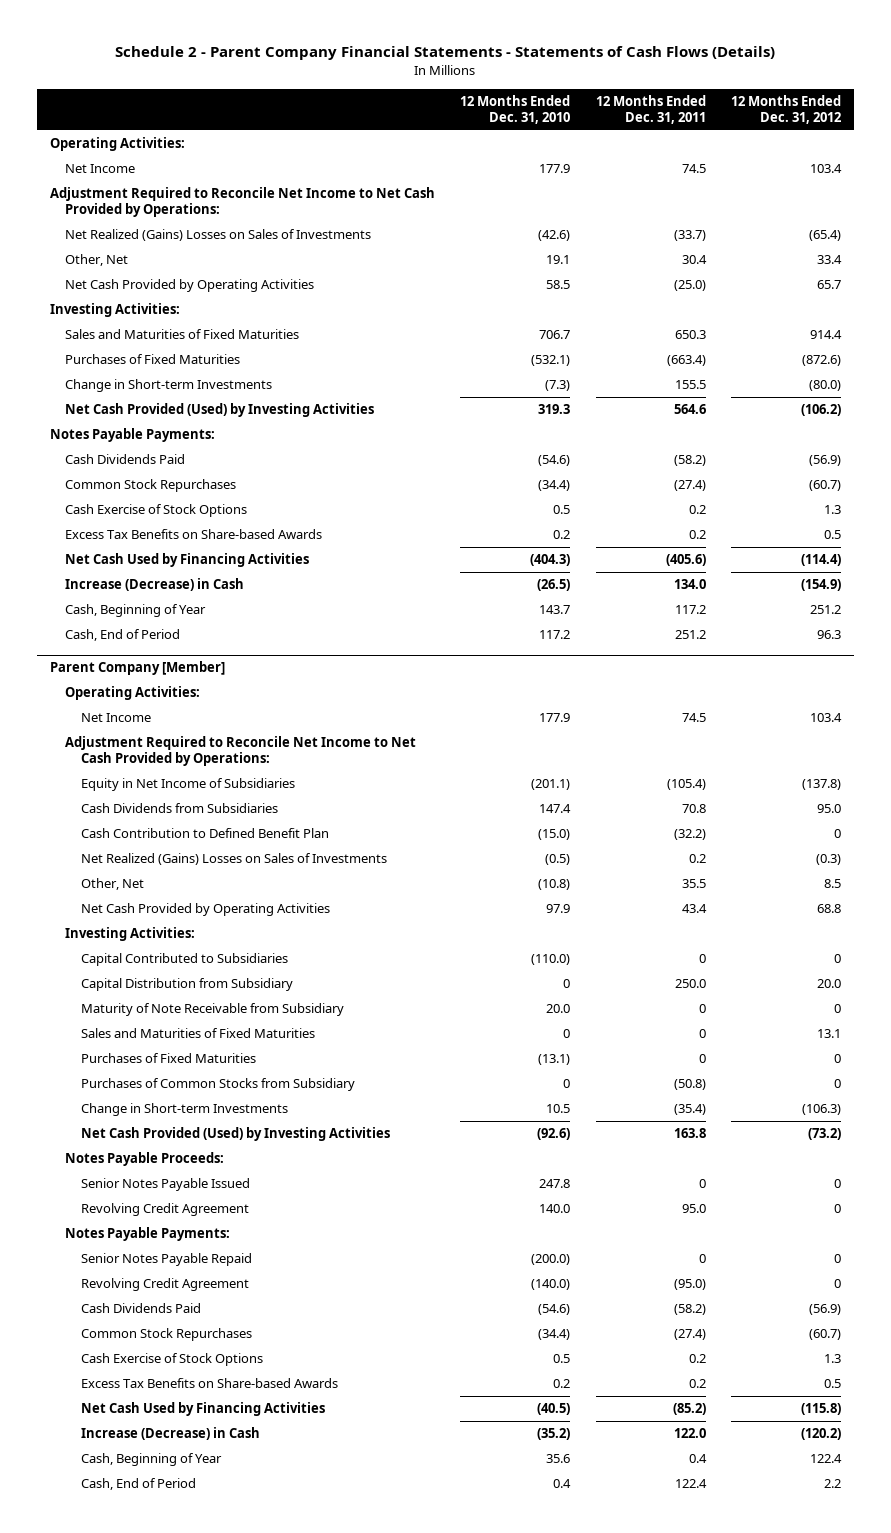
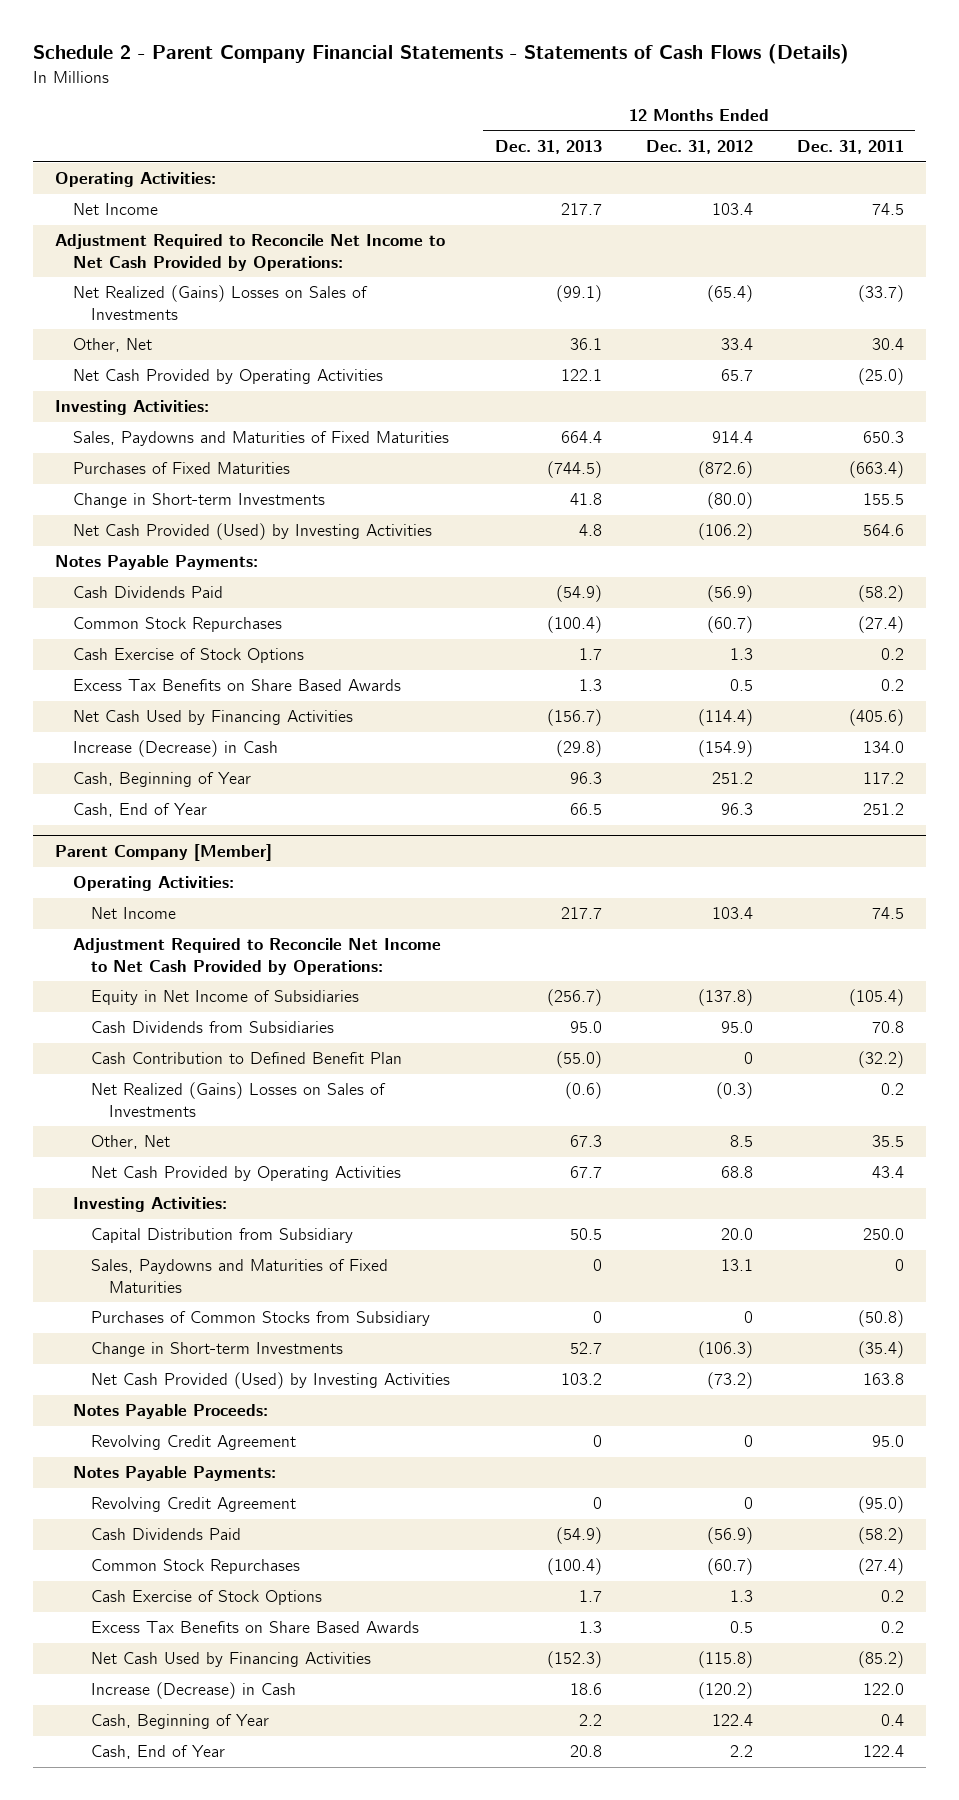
[460,94,571,124] 12 Months Ended Dec. 31, 2010 -> none
none -> [494,140,602,155] Dec. 31, 2013
[65,329,300,340] Sales and Maturities of Fixed Maturities -> [73,431,450,447] Sales, Paydowns and Maturities of Fixed Maturities
[65,529,323,540] Excess Tax Benefits on Share-based Awards -> [73,679,402,692] Excess Tax Benefits on Share Based Awards
[65,629,181,642] Cash, End of Period -> [73,803,208,818] Cash, End of Year
[80,953,288,967] Capital Contributed to Subsidiaries -> none
[80,1003,344,1017] Maturity of Note Receivable from Subsidiary -> none
[80,1053,256,1064] Purchases of Fixed Maturities -> none
[80,1028,315,1039] Sales and Maturities of Fixed Maturities -> [91,1259,389,1293] Sales, Paydowns and Maturities of Fixed Maturities
[80,1178,250,1192] Senior Notes Payable Issued -> none
[80,1253,252,1267] Senior Notes Payable Repaid -> none
[80,1378,338,1389] Excess Tax Benefits on Share-based Awards -> [91,1621,420,1634] Excess Tax Benefits on Share Based Awards
[80,1478,196,1491] Cash, End of Period -> [91,1745,226,1760] Cash, End of Year

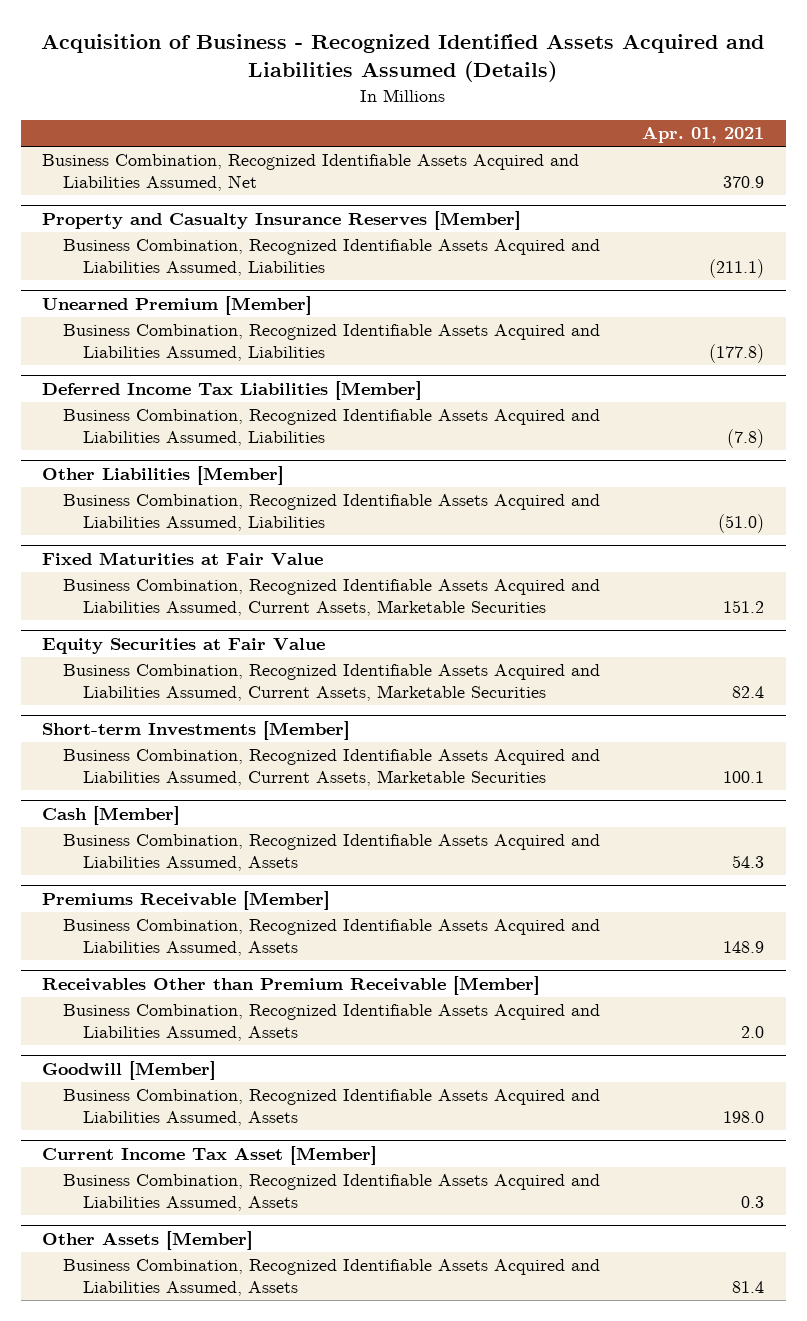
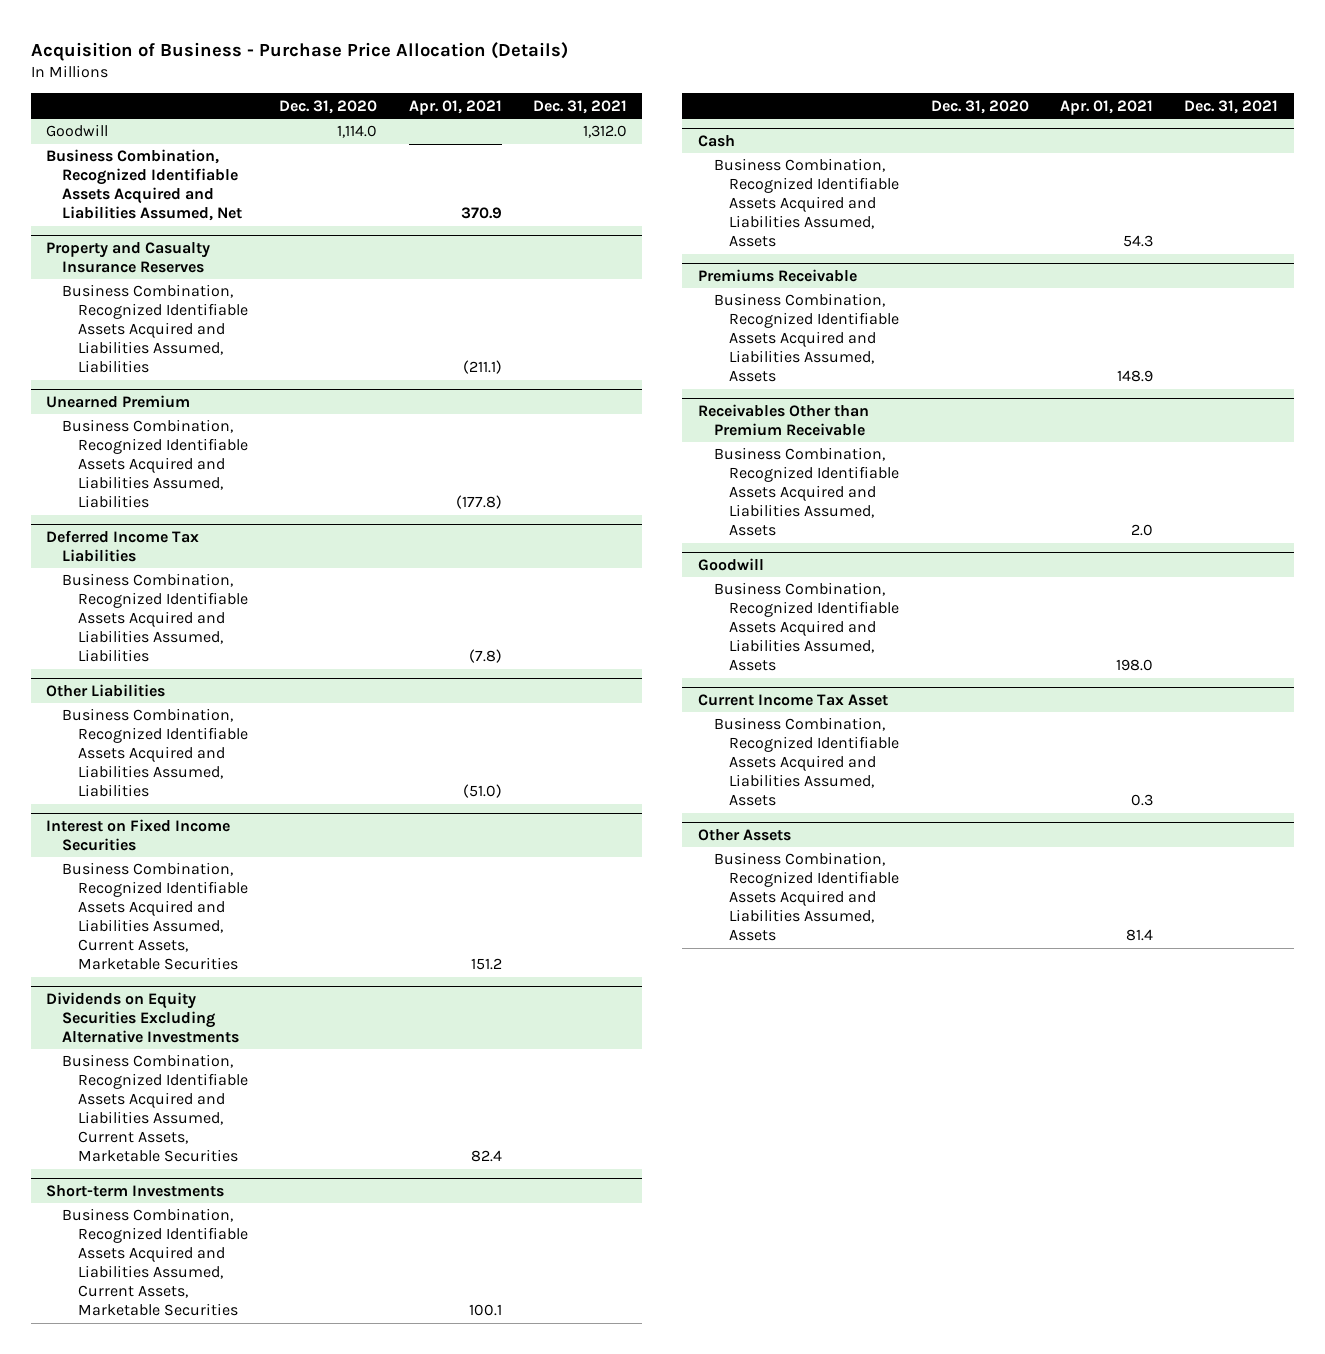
[41,34,765,83] Acquisition of Business - Recognized Identified Assets Acquired and Liabilities Assumed (Details) -> [30,41,568,61] Acquisition of Business - Purchase Price Allocation (Details)
none -> [279,99,378,114] Dec. 31, 2020
none -> [532,99,627,114] Dec. 31, 2021
none -> [46,124,109,138] Goodwill
[42,211,522,231] Property and Casualty Insurance Reserves [Member] -> [46,241,211,273] Property and Casualty Insurance Reserves
[42,296,313,316] Unearned Premium [Member] -> [46,394,191,408] Unearned Premium
[42,381,423,401] Deferred Income Tax Liabilities [Member] -> [46,529,200,562] Deferred Income Tax Liabilities
[42,466,285,486] Other Liabilities [Member] -> [46,683,166,697] Other Liabilities
[42,552,324,566] Fixed Maturities at Fair Value -> [46,818,231,851] Interest on Fixed Income Securities
[42,638,326,655] Equity Securities at Fair Value -> [46,991,240,1043] Dividends on Equity Securities Excluding Alternative Investments
[42,721,351,741] Short-term Investments [Member] -> [46,1184,225,1197] Short-term Investments
[42,806,181,826] Cash [Member] -> [698,134,736,147] Cash
[42,891,331,911] Premiums Receivable [Member] -> [698,268,858,282] Premiums Receivable
[42,976,541,996] Receivables Other than Premium Receivable [Member] -> [698,403,870,436] Receivables Other than Premium Receivable
[42,1061,217,1081] Goodwill [Member] -> [698,557,765,571] Goodwill
[42,1146,378,1166] Current Income Tax Asset [Member] -> [698,693,889,706] Current Income Tax Asset
[42,1231,254,1251] Other Assets [Member] -> [698,828,792,841] Other Assets

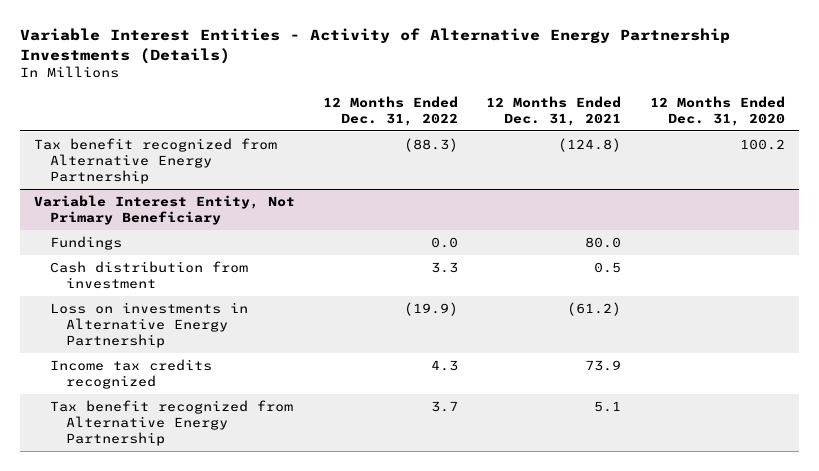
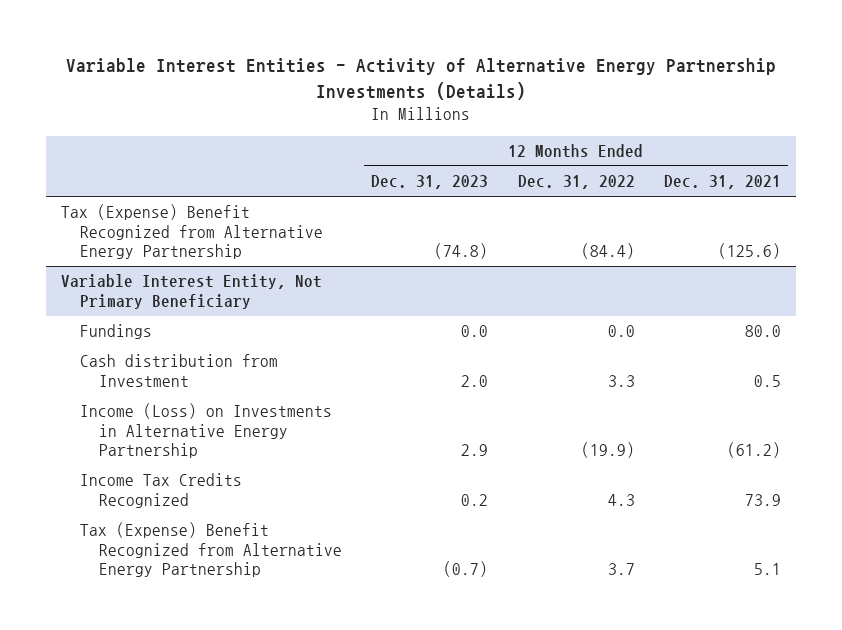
[649,95,785,126] 12 Months Ended Dec. 31, 2020 -> none
none -> [371,175,489,190] Dec. 31, 2023
[34,137,278,185] Tax benefit recognized from Alternative Energy Partnership -> [60,204,323,259] Tax (Expense) Benefit Recognized from Alternative Energy Partnership
[404,137,459,152] (88.3) -> [580,242,635,259] (84.4)
[558,137,622,152] (124.8) -> [718,242,782,259] (125.6)
[50,260,249,290] Cash distribution from investment -> [79,354,278,387] Cash distribution from Investment
[50,301,249,349] Loss on investments in Alternative Energy Partnership -> [79,403,332,458] Income (Loss) on Investments in Alternative Energy Partnership
[50,358,213,390] Income tax credits recognized -> [79,473,242,508] Income Tax Credits Recognized
[50,399,294,447] Tax benefit recognized from Alternative Energy Partnership -> [79,522,342,577] Tax (Expense) Benefit Recognized from Alternative Energy Partnership

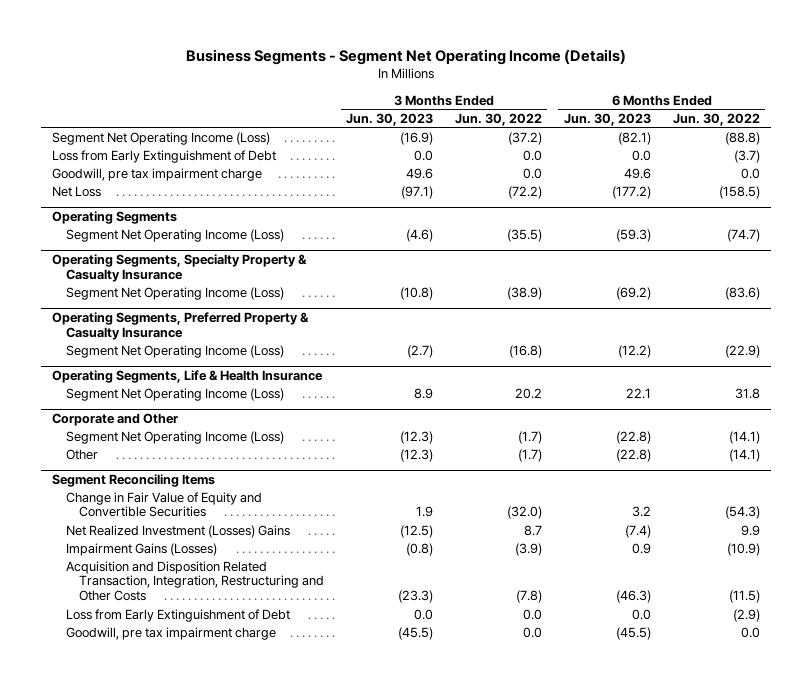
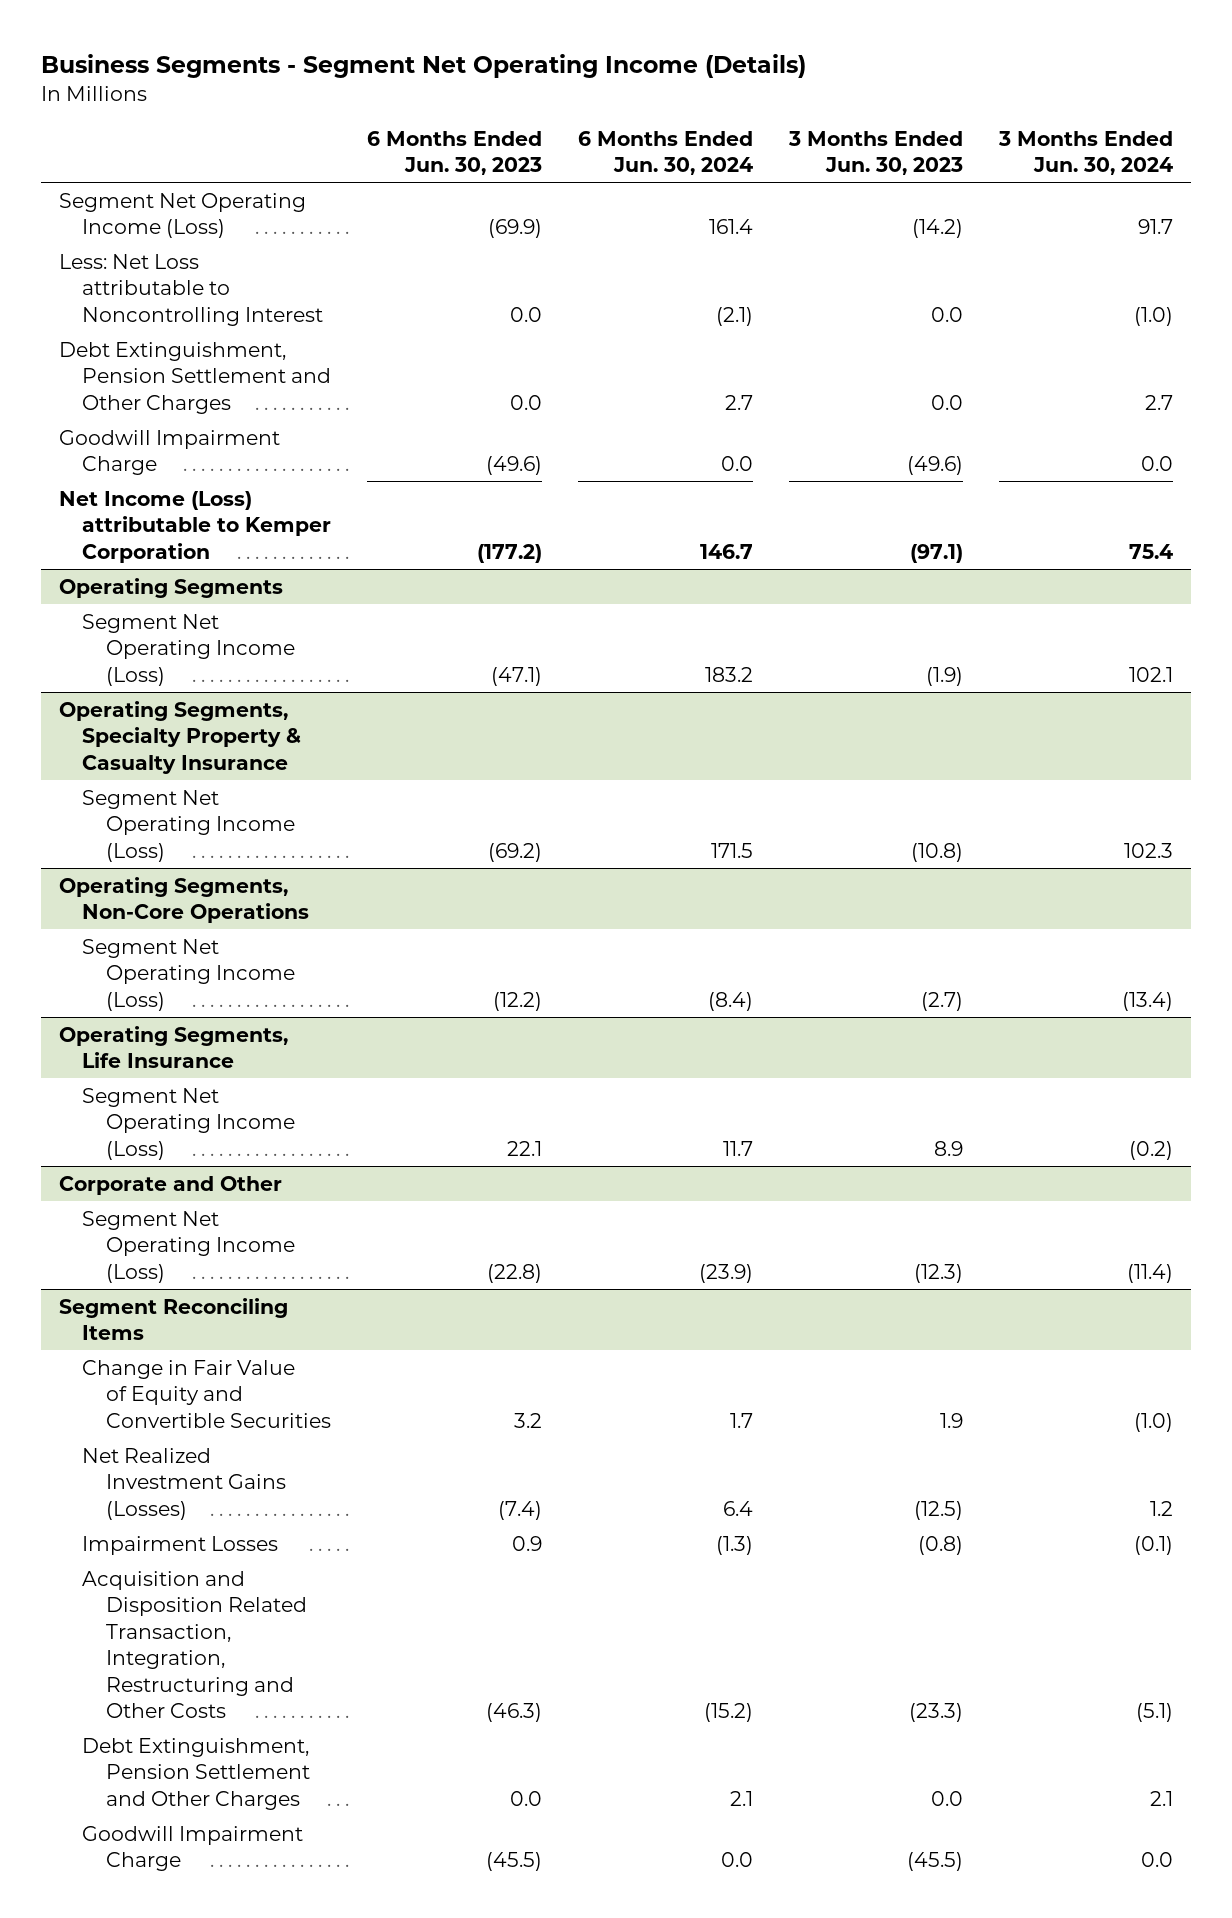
[455,112,543,126] Jun. 30, 2022 -> none
[672,112,760,126] Jun. 30, 2022 -> none
none -> [578,130,754,176] 6 Months Ended Jun. 30, 2024
none -> [997,130,1173,176] 3 Months Ended Jun. 30, 2024
[51,149,276,163] Loss from Early Extinguishment of Debt -> none
[400,131,434,145] (16.9) -> [912,219,964,239] (14.2)
[617,131,651,145] (82.1) -> [488,219,543,239] (69.9)
none -> [58,253,324,326] Less: Net Loss attributable to Noncontrolling Interest
none -> [58,341,332,414] Debt Extinguishment, Pension Settlement and Other Charges
[51,167,262,181] Goodwill, pre tax impairment charge -> [58,429,280,476] Goodwill Impairment Charge
[406,167,434,179] 49.6 -> [907,456,964,476] (49.6)
[623,167,651,179] 49.6 -> [486,456,543,476] (49.6)
[51,185,101,197] Net Loss -> [58,490,332,563] Net Income (Loss) attributable to Kemper Corporation
[406,228,434,242] (4.6) -> [926,666,964,686] (1.9)
[615,228,651,242] (59.3) -> [491,666,543,686] (47.1)
[51,311,309,340] Operating Segments, Preferred Property & Casualty Insurance -> none
none -> [58,876,310,924] Operating Segments, Non-Core Operations
[51,369,323,383] Operating Segments, Life & Health Insurance -> [58,1025,288,1069] Operating Segments, Life Insurance
[65,448,98,460] Other -> none
[65,524,290,538] Net Realized Investment (Losses) Gains -> [82,1447,286,1520] Net Realized Investment Gains (Losses)
[65,542,217,556] Impairment Gains (Losses) -> [82,1535,279,1555] Impairment Losses
[65,608,290,622] Loss from Early Extinguishment of Debt -> none
none -> [82,1737,310,1810] Debt Extinguishment, Pension Settlement and Other Charges
[65,626,276,640] Goodwill, pre tax impairment charge -> [82,1825,304,1872] Goodwill Impairment Charge

